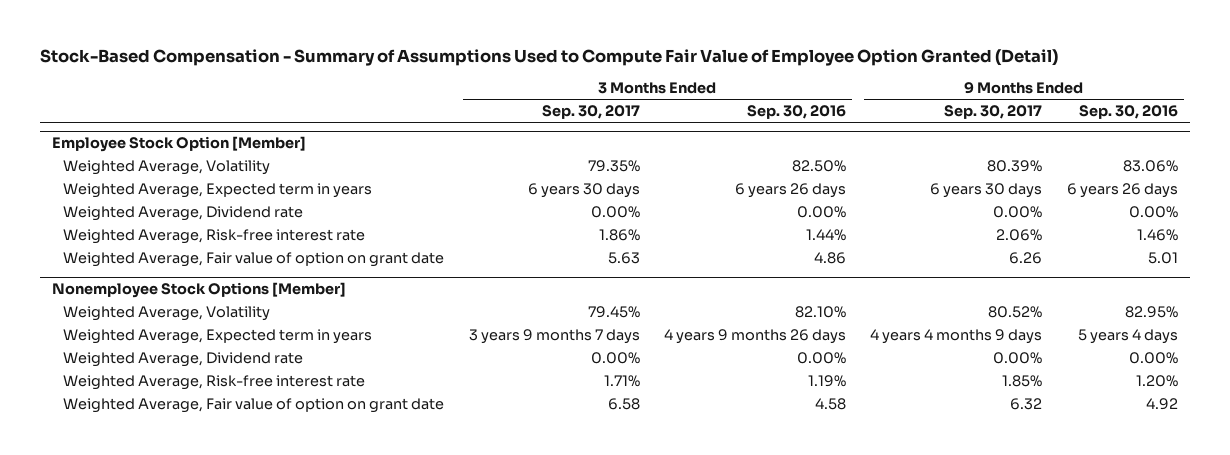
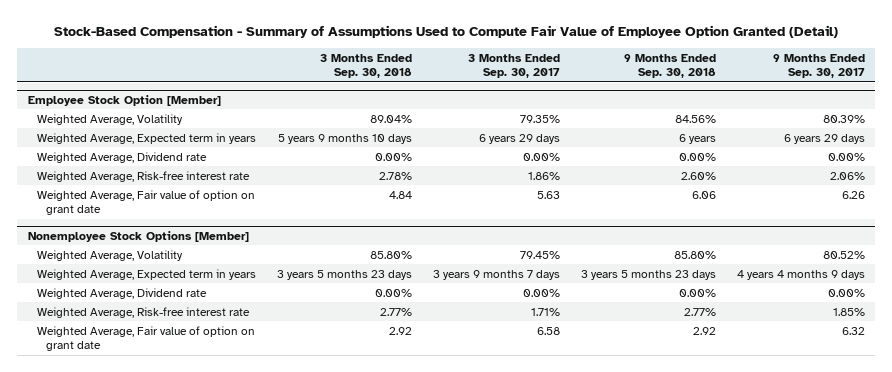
[747,104,847,119] Sep. 30, 2016 -> none
[1078,104,1178,119] Sep. 30, 2016 -> none
none -> [319,53,412,79] 3 Months Ended Sep. 30, 2018
none -> [623,53,716,79] 9 Months Ended Sep. 30, 2018
[527,182,640,198] 6 years 30 days -> [478,133,560,144] 6 years 29 days
[930,182,1043,198] 6 years 30 days -> [783,133,865,144] 6 years 29 days

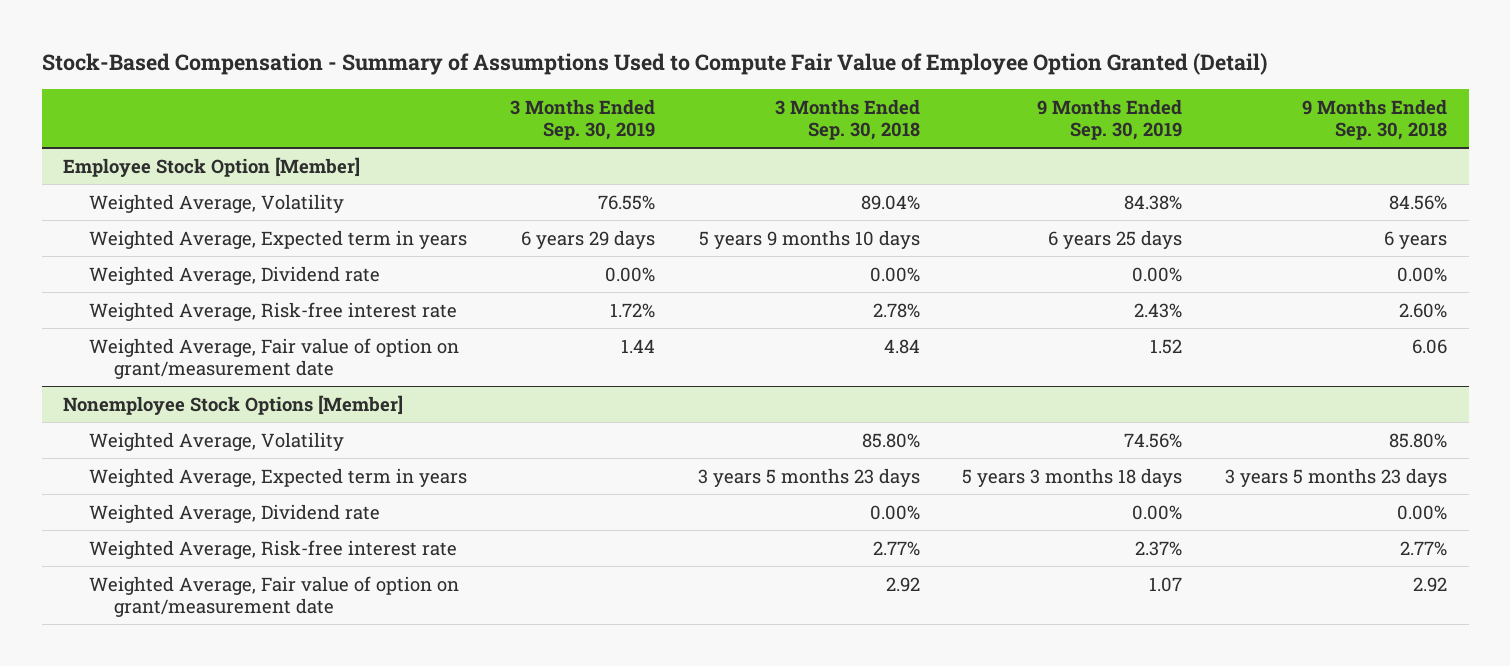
[467,53,560,79] 3 Months Ended Sep. 30, 2017 -> none
[772,53,865,79] 9 Months Ended Sep. 30, 2017 -> none
none -> [509,98,655,140] 3 Months Ended Sep. 30, 2019
none -> [1037,98,1183,140] 9 Months Ended Sep. 30, 2019
[36,189,255,216] Weighted Average, Fair value of option on grant date -> [88,337,459,379] Weighted Average, Fair value of option on grant/measurement date
[36,325,255,352] Weighted Average, Fair value of option on grant date -> [88,575,459,617] Weighted Average, Fair value of option on grant/measurement date

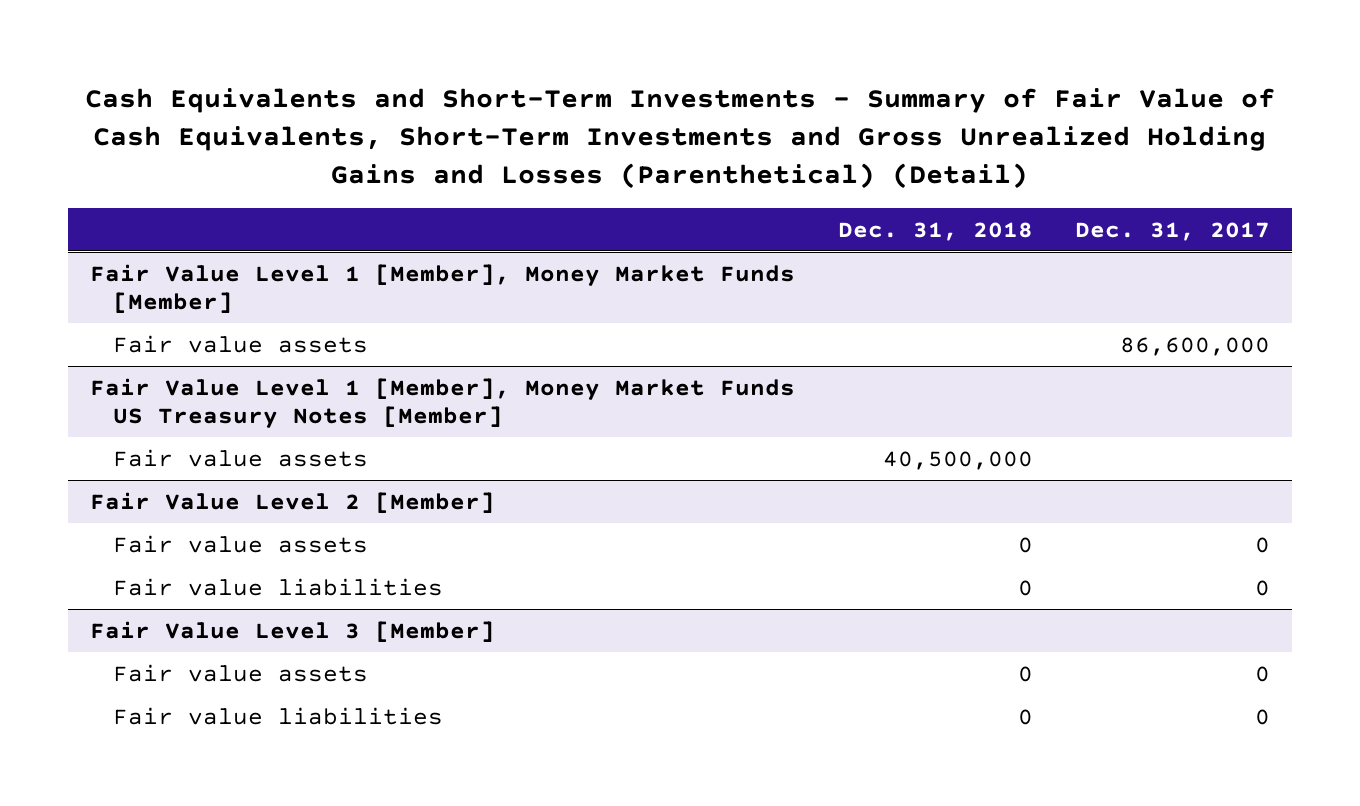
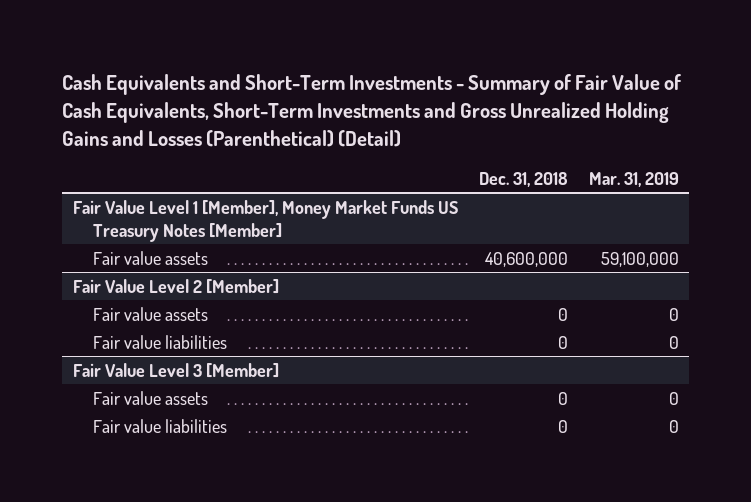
[1075,221,1271,241] Dec. 31, 2017 -> none
none -> [588,171,679,187] Mar. 31, 2019
[89,263,795,314] Fair Value Level 1 [Member], Money Market Funds [Member] -> none
[112,334,368,353] Fair value assets -> none
[882,450,1033,470] 40,500,000 -> [484,251,568,267] 40,600,000

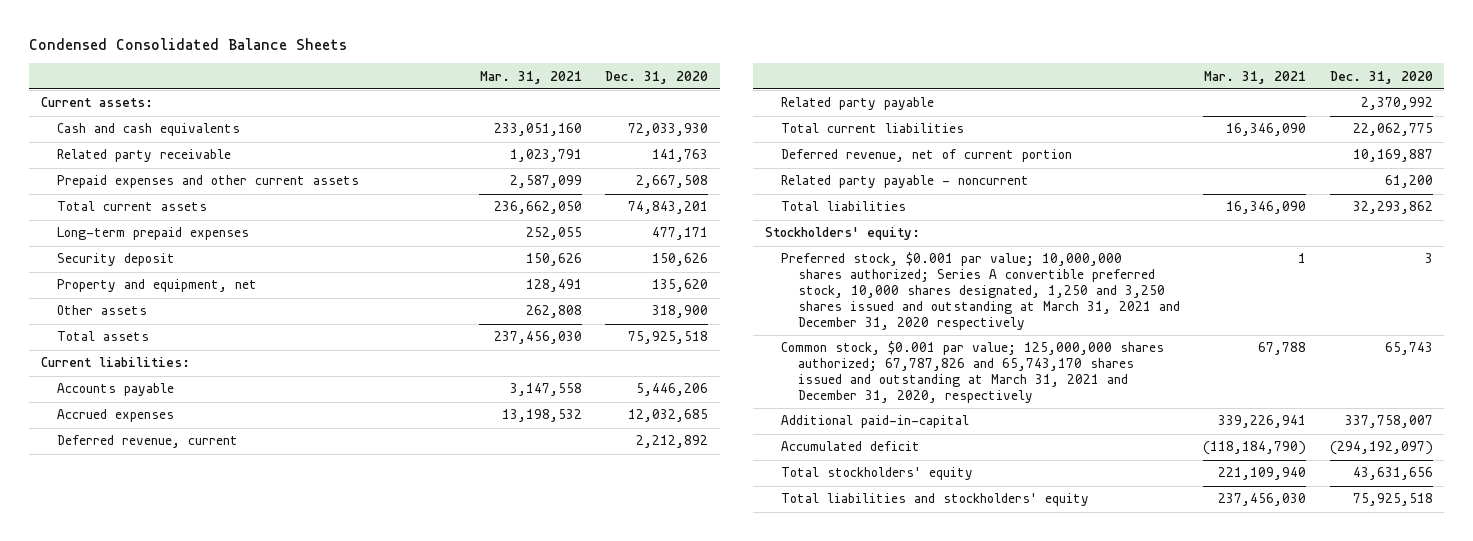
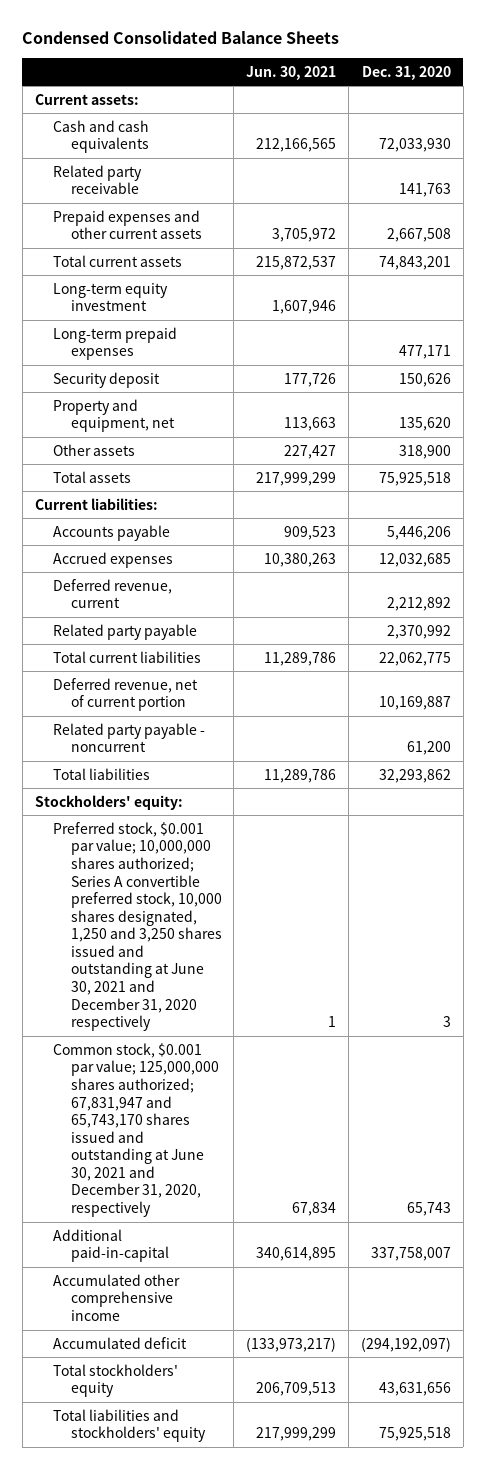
[479,70,582,84] Mar. 31, 2021 -> none
none -> [246,65,337,80] Jun. 30, 2021
none -> [52,282,168,312] Long-term equity investment
[781,252,1180,331] Preferred stock, $0.001 par value; 10,000,000 shares authorized; Series A convertible preferred stock, 10,000 shares designated, 1,250 and 3,250 shares issued and outstanding at March 31, 2021 and December 31, 2020 respectively -> [52,821,222,1032] Preferred stock, $0.001 par value; 10,000,000 shares authorized; Series A convertible preferred stock, 10,000 shares designated, 1,250 and 3,250 shares issued and outstanding at June 30, 2021 and December 31, 2020 respectively
[781,341,1165,404] Common stock, $0.001 par value; 125,000,000 shares authorized; 67,787,826 and 65,743,170 shares issued and outstanding at March 31, 2021 and December 31, 2020, respectively -> [52,1042,219,1217] Common stock, $0.001 par value; 125,000,000 shares authorized; 67,831,947 and 65,743,170 shares issued and outstanding at June 30, 2021 and December 31, 2020, respectively
none -> [52,1273,180,1321] Accumulated other comprehensive income

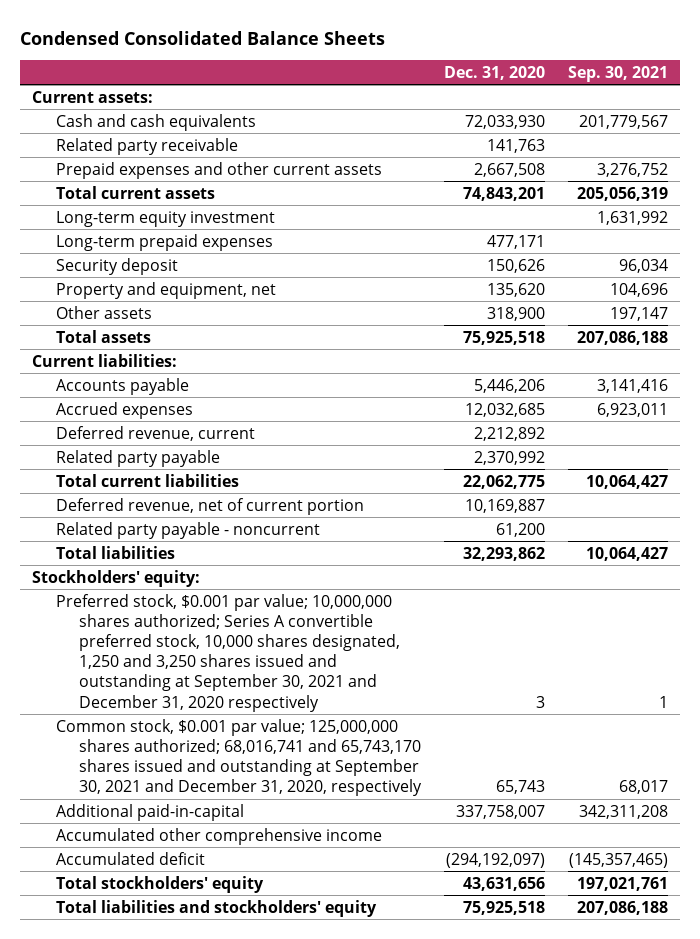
[246,65,337,80] Jun. 30, 2021 -> none
none -> [568,65,669,82] Sep. 30, 2021
[52,821,222,1032] Preferred stock, $0.001 par value; 10,000,000 shares authorized; Series A convertible preferred stock, 10,000 shares designated, 1,250 and 3,250 shares issued and outstanding at June 30, 2021 and December 31, 2020 respectively -> [55,593,401,712] Preferred stock, $0.001 par value; 10,000,000 shares authorized; Series A convertible preferred stock, 10,000 shares designated, 1,250 and 3,250 shares issued and outstanding at September 30, 2021 and December 31, 2020 respectively
[52,1042,219,1217] Common stock, $0.001 par value; 125,000,000 shares authorized; 67,831,947 and 65,743,170 shares issued and outstanding at June 30, 2021 and December 31, 2020, respectively -> [55,718,423,797] Common stock, $0.001 par value; 125,000,000 shares authorized; 68,016,741 and 65,743,170 shares issued and outstanding at September 30, 2021 and December 31, 2020, respectively

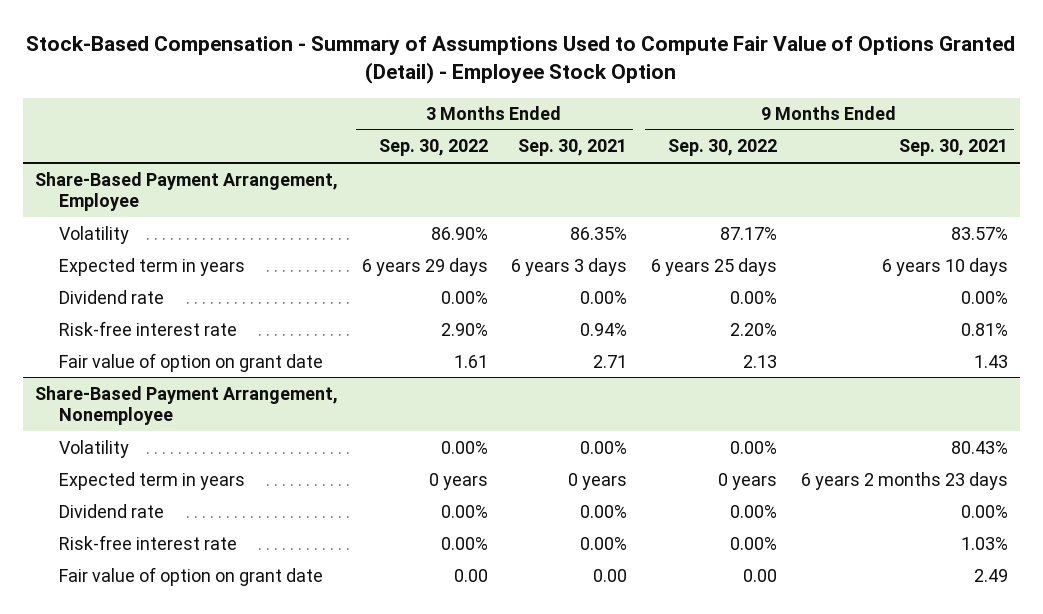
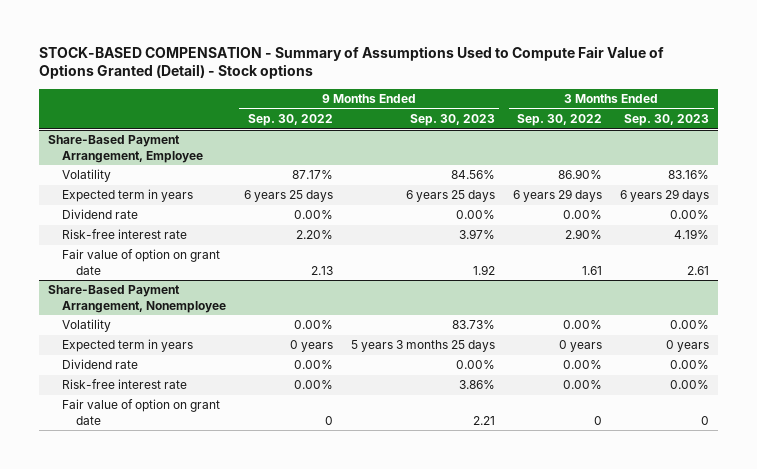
[26,36,1016,85] Stock-Based Compensation - Summary of Assumptions Used to Compute Fair Value of Options Granted (Detail) - Employee Stock Option -> [38,45,664,80] STOCK-BASED COMPENSATION - Summary of Assumptions Used to Compute Fair Value of Options Granted (Detail) - Stock options
[518,139,628,157] Sep. 30, 2021 -> none
[898,139,1008,157] Sep. 30, 2021 -> none
none -> [409,114,495,127] Sep. 30, 2023
none -> [624,114,710,127] Sep. 30, 2023
[453,568,488,582] 0.00 -> [594,415,603,425] 0
[742,568,777,582] 0.00 -> [324,415,333,425] 0

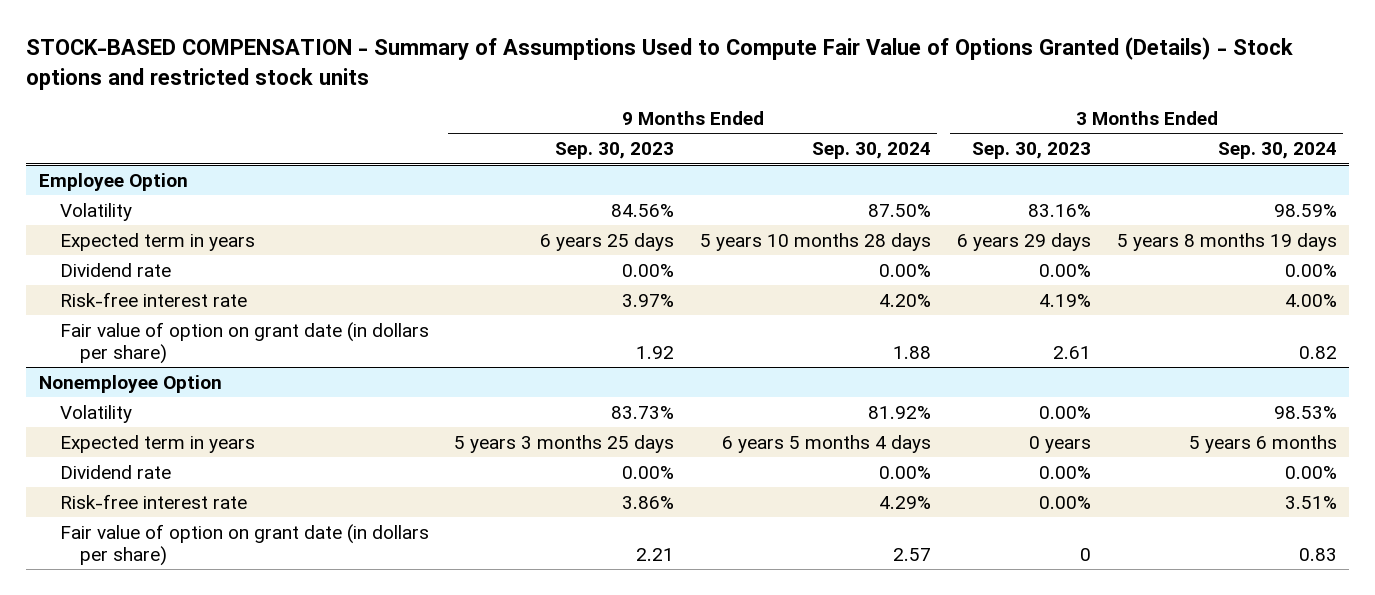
[38,45,664,80] STOCK-BASED COMPENSATION - Summary of Assumptions Used to Compute Fair Value of Options Granted (Detail) - Stock options -> [25,37,1293,90] STOCK-BASED COMPENSATION - Summary of Assumptions Used to Compute Fair Value of Options Granted (Details) - Stock options and restricted stock units
[247,114,333,127] Sep. 30, 2022 -> none
[517,114,603,127] Sep. 30, 2022 -> none
none -> [812,142,932,160] Sep. 30, 2024
none -> [1217,142,1337,160] Sep. 30, 2024
[47,135,203,163] Share-Based Payment Arrangement, Employee -> [38,172,188,191] Employee Option
[61,249,220,275] Fair value of option on grant date -> [59,321,429,365] Fair value of option on grant date (in dollars per share)
[47,285,226,313] Share-Based Payment Arrangement, Nonemployee -> [38,374,222,393] Nonemployee Option
[61,399,220,425] Fair value of option on grant date -> [59,523,429,567] Fair value of option on grant date (in dollars per share)

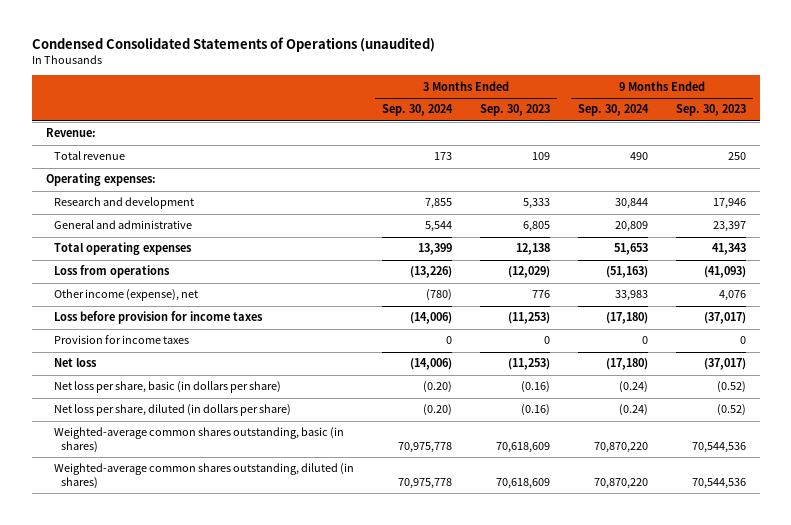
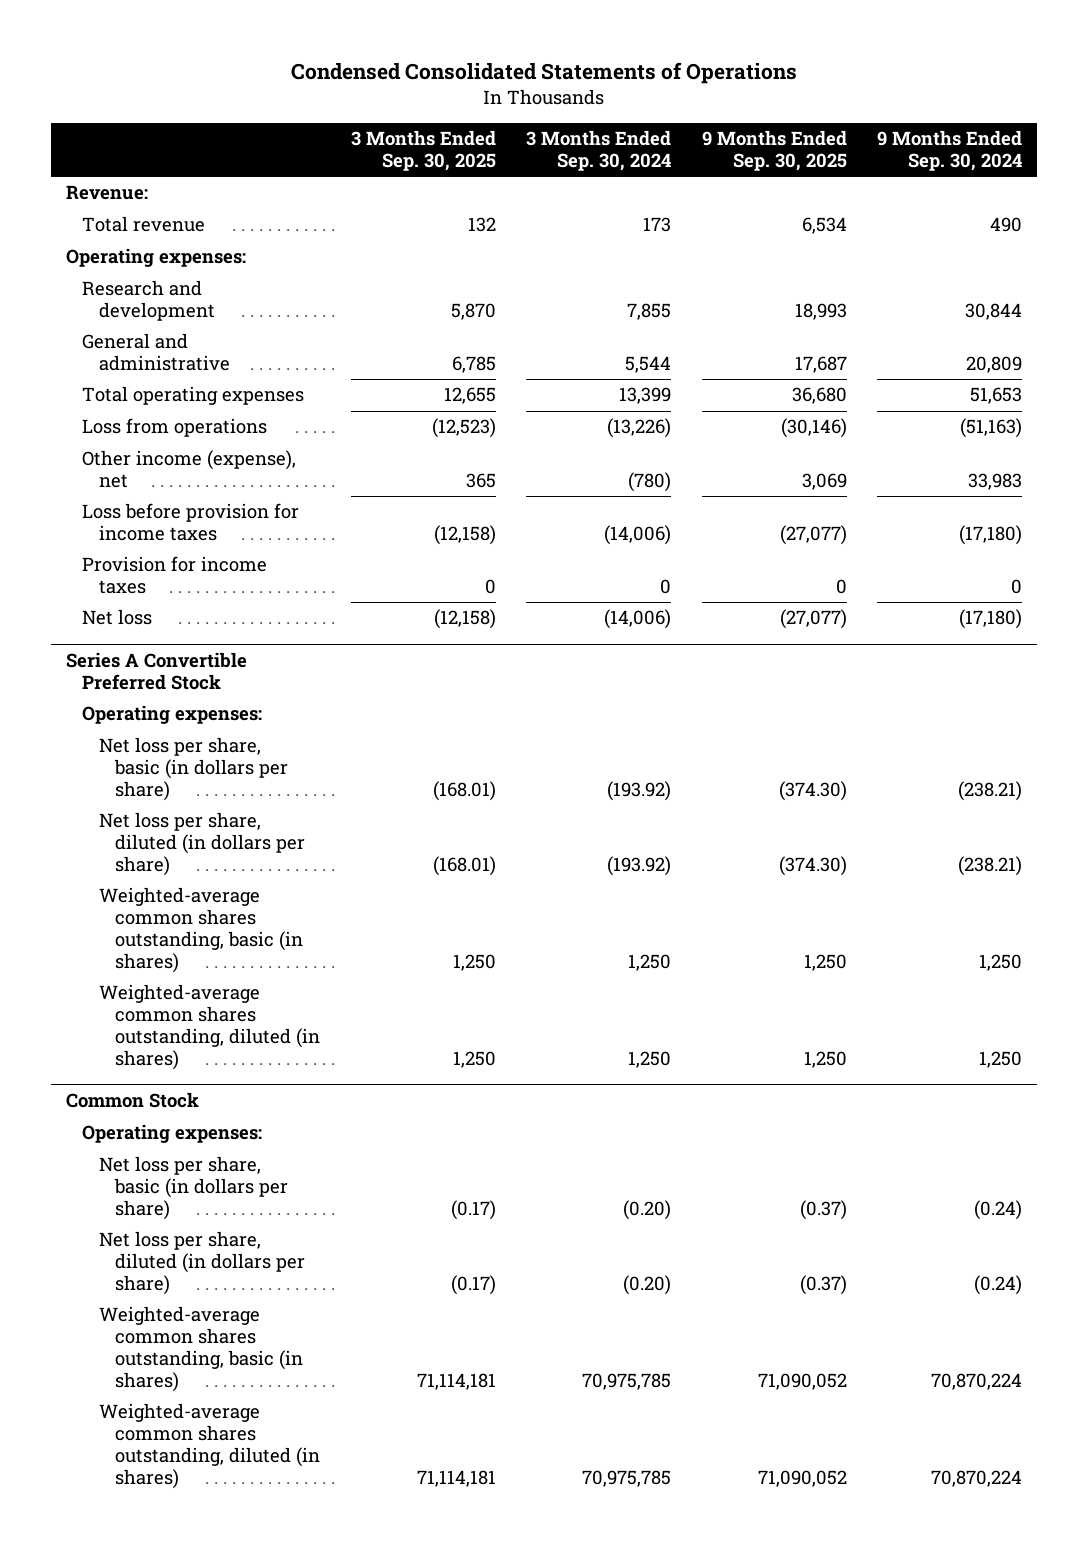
[31,37,435,53] Condensed Consolidated Statements of Operations (unaudited) -> [291,62,798,85] Condensed Consolidated Statements of Operations
[479,104,550,117] Sep. 30, 2023 -> none
[675,104,746,117] Sep. 30, 2023 -> none
none -> [350,130,496,172] 3 Months Ended Sep. 30, 2025
none -> [701,130,847,172] 9 Months Ended Sep. 30, 2025
none -> [66,652,248,691] Series A Convertible Preferred Stock
none -> [82,705,263,725] Operating expenses:
none -> [98,737,289,802] Net loss per share, basic (in dollars per share)
none -> [98,812,306,877] Net loss per share, diluted (in dollars per share)
none -> [98,887,304,974] Weighted-average common shares outstanding, basic (in shares)
none -> [98,984,321,1071] Weighted-average common shares outstanding, diluted (in shares)
none -> [66,1092,200,1109] Common Stock
none -> [82,1124,263,1144] Operating expenses:
[397,442,452,454] 70,975,778 -> [582,1373,672,1391] 70,975,785
[593,442,648,454] 70,870,220 -> [931,1373,1023,1391] 70,870,224
[397,478,452,490] 70,975,778 -> [582,1470,672,1488] 70,975,785
[593,478,648,490] 70,870,220 -> [931,1470,1023,1488] 70,870,224

